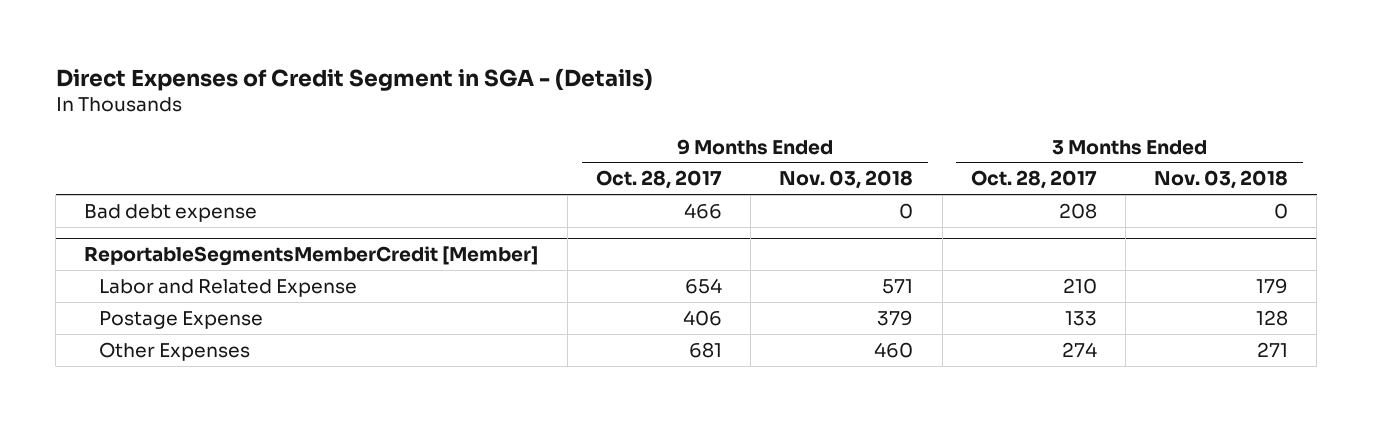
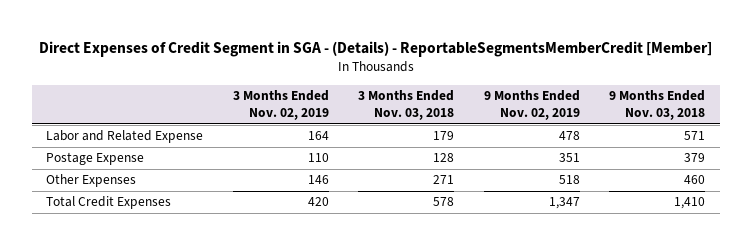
[55,67,653,91] Direct Expenses of Credit Segment in SGA - (Details) -> [38,40,712,57] Direct Expenses of Credit Segment in SGA - (Details) - ReportableSegmentsMemberCredit [Member]
[595,170,722,190] Oct. 28, 2017 -> none
[970,170,1097,190] Oct. 28, 2017 -> none
none -> [232,90,329,121] 3 Months Ended Nov. 02, 2019
none -> [483,90,580,121] 9 Months Ended Nov. 02, 2019
[84,203,258,222] Bad debt expense -> none
[84,246,539,267] ReportableSegmentsMemberCredit [Member] -> none
none -> [46,196,172,210] Total Credit Expenses

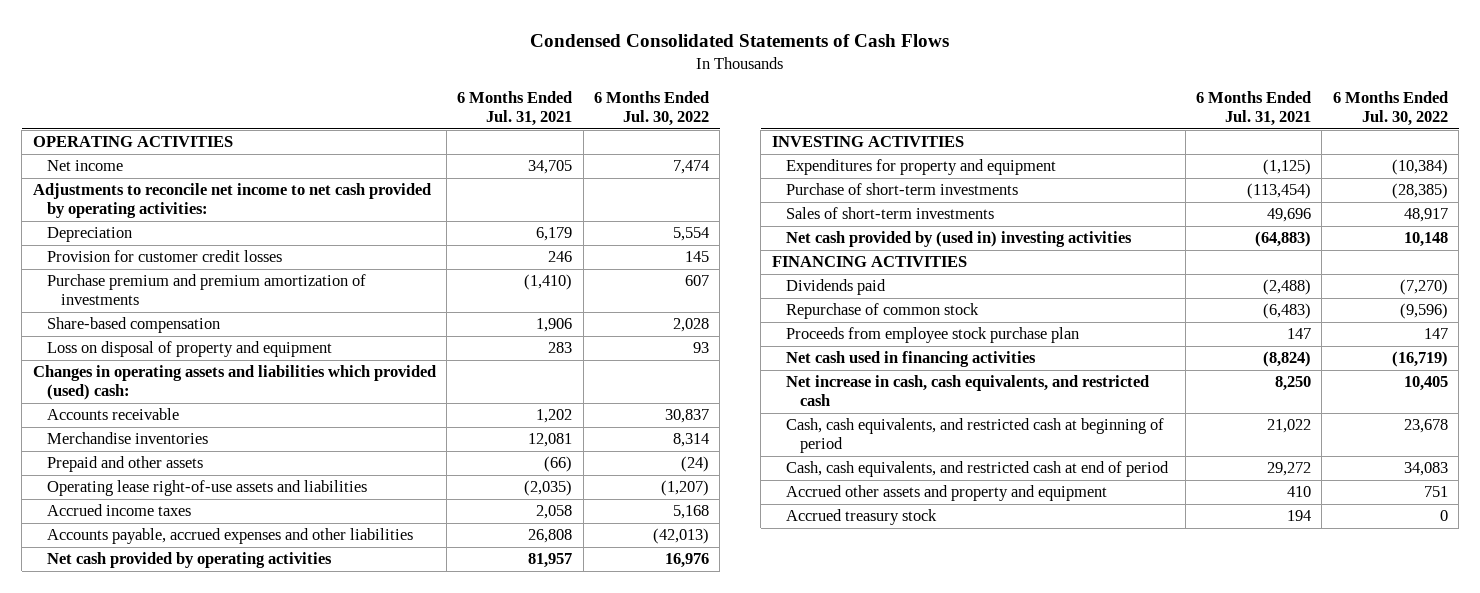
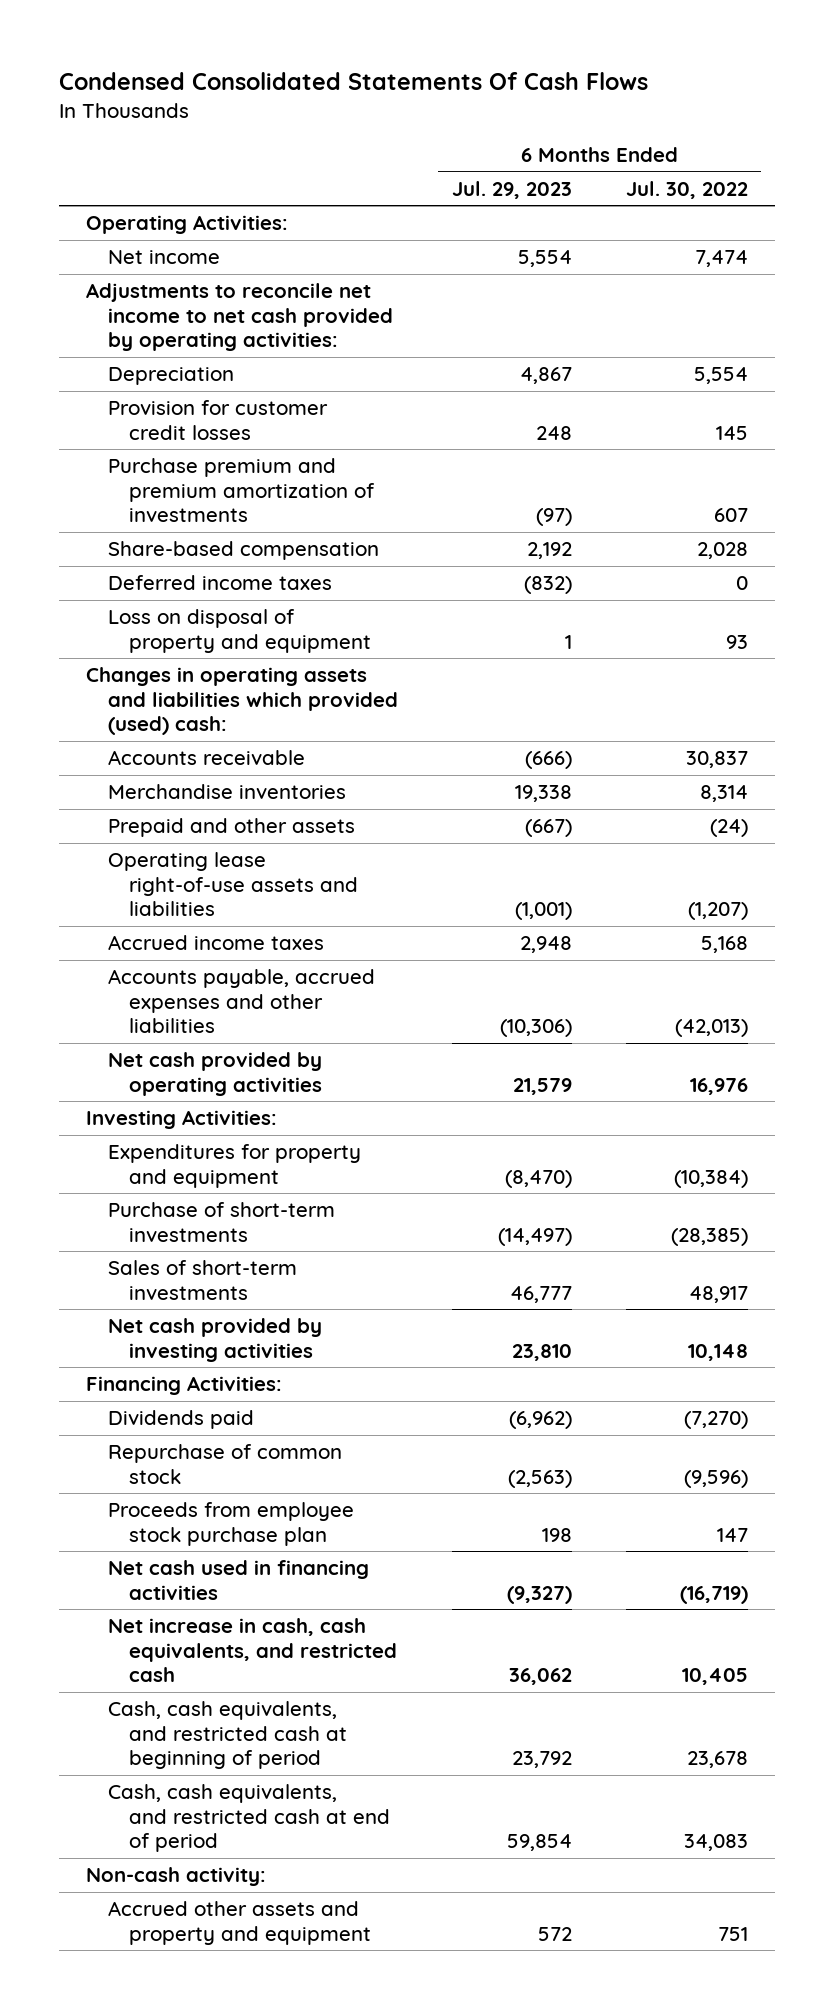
[530,34,950,48] Condensed Consolidated Statements of Cash Flows -> [59,72,649,91] Condensed Consolidated Statements Of Cash Flows
[457,91,573,127] 6 Months Ended Jul. 31, 2021 -> none
none -> [451,180,572,199] Jul. 29, 2023
[32,136,233,148] OPERATING ACTIVITIES -> [86,214,289,234] Operating Activities:
none -> [107,574,332,590] Deferred income taxes
[771,136,964,148] INVESTING ACTIVITIES -> [86,1109,278,1129] Investing Activities:
[785,231,1132,248] Net cash provided by (used in) investing activities -> [107,1317,322,1362] Net cash provided by investing activities
[771,256,967,268] FINANCING ACTIVITIES -> [86,1375,283,1395] Financing Activities:
none -> [86,1866,267,1886] Non-cash activity:
[785,509,937,526] Accrued treasury stock -> none

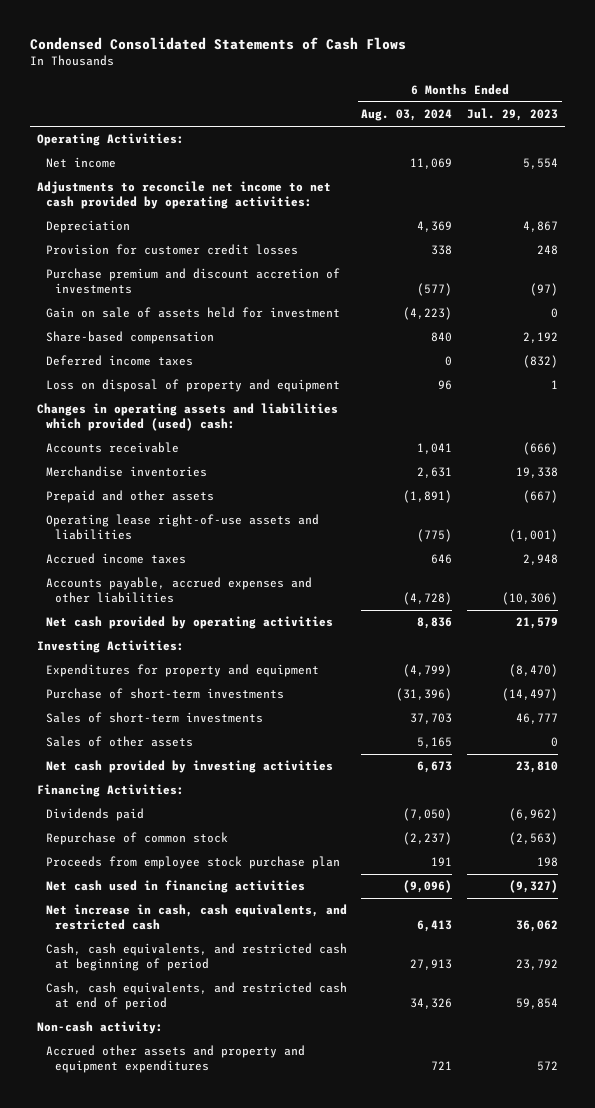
[59,72,649,91] Condensed Consolidated Statements Of Cash Flows -> [29,36,406,50] Condensed Consolidated Statements of Cash Flows
[625,180,748,199] Jul. 30, 2022 -> none
none -> [361,109,453,122] Aug. 03, 2024
[107,457,376,523] Purchase premium and premium amortization of investments -> [45,268,340,295] Purchase premium and discount accretion of investments
none -> [45,307,340,319] Gain on sale of assets held for investment
none -> [45,736,193,748] Sales of other assets
[107,1900,372,1945] Accrued other assets and property and equipment -> [45,1045,305,1074] Accrued other assets and property and equipment expenditures

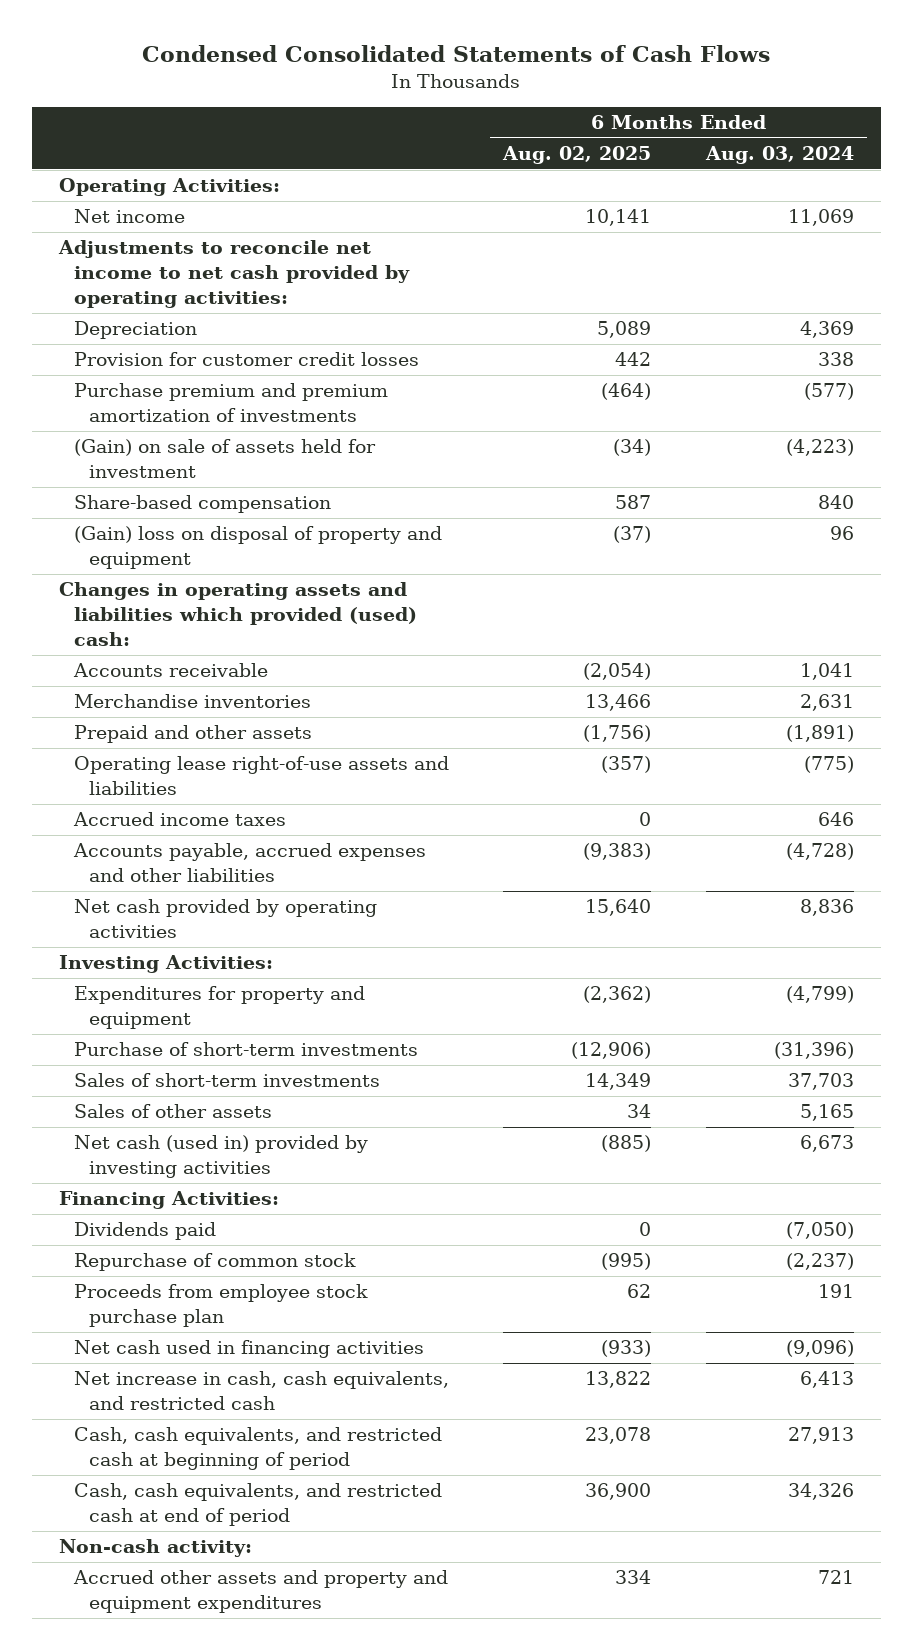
[467,108,559,122] Jul. 29, 2023 -> none
none -> [502,146,652,165] Aug. 02, 2025
[45,268,340,295] Purchase premium and discount accretion of investments -> [74,383,389,423] Purchase premium and premium amortization of investments
[45,307,340,319] Gain on sale of assets held for investment -> [74,439,377,479] (Gain) on sale of assets held for investment
[45,355,193,367] Deferred income taxes -> none
[45,379,340,393] Loss on disposal of property and equipment -> [74,526,443,570] (Gain) loss on disposal of property and equipment
[45,760,333,774] Net cash provided by investing activities -> [74,1135,369,1179] Net cash (used in) provided by investing activities

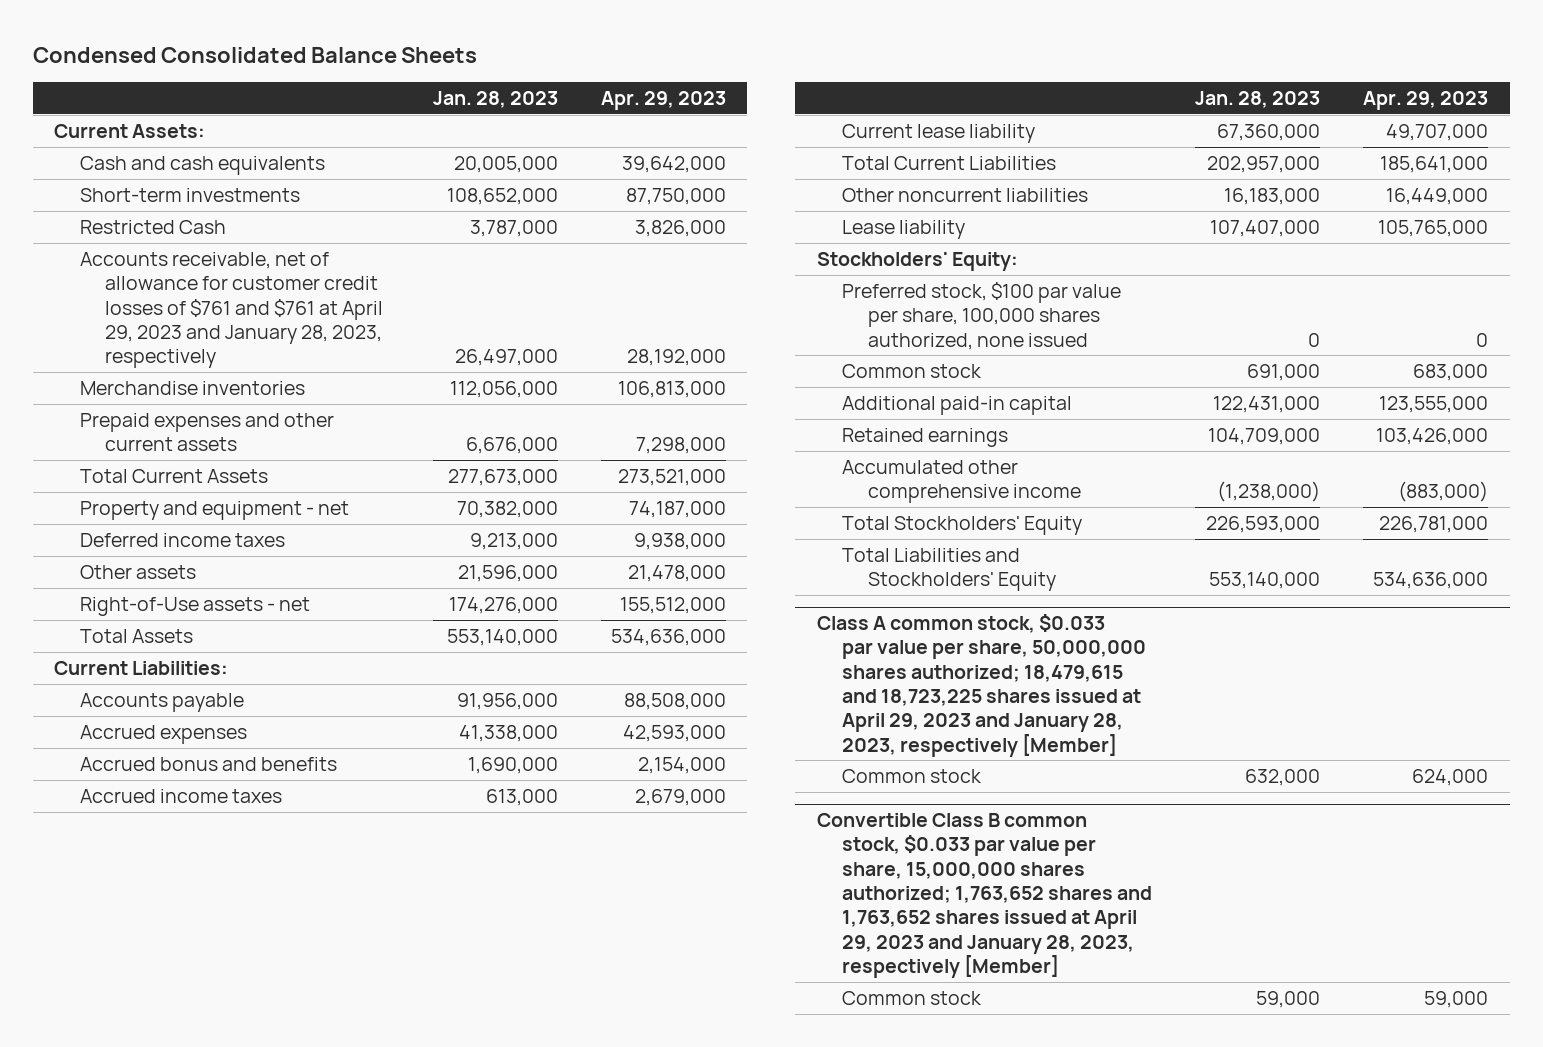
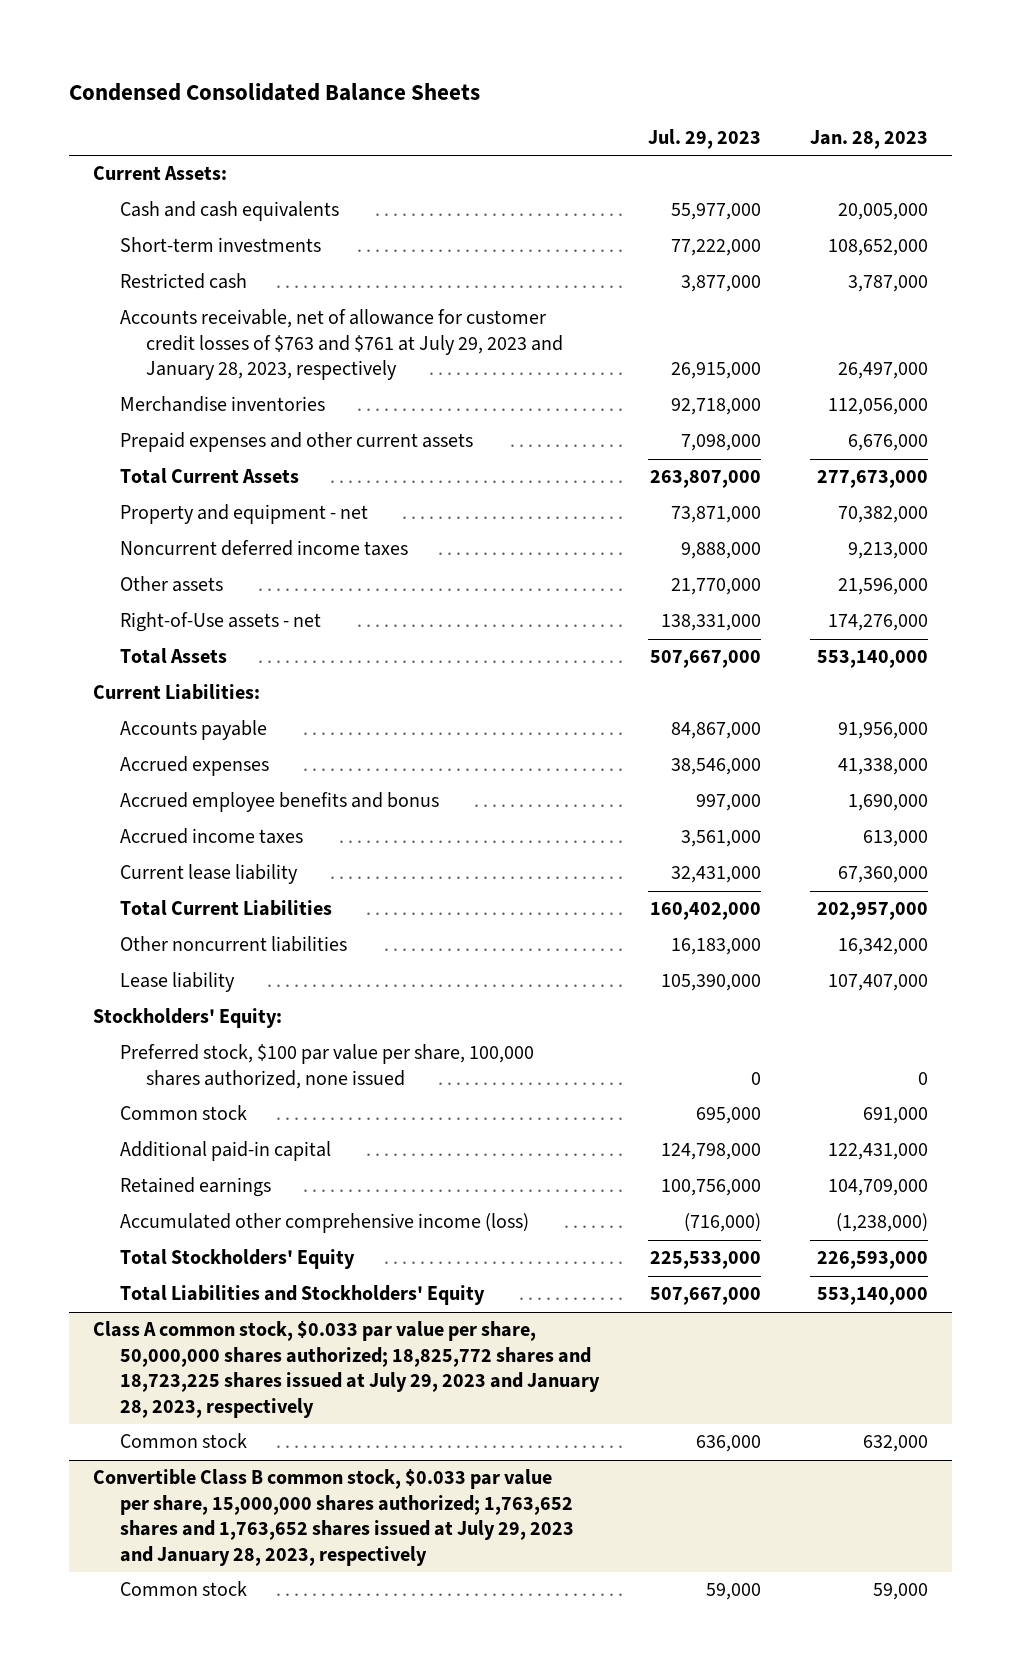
[600,91,726,111] Apr. 29, 2023 -> none
none -> [647,128,761,149] Jul. 29, 2023
[79,219,226,234] Restricted Cash -> [119,273,247,290] Restricted cash
[79,251,384,369] Accounts receivable, net of allowance for customer credit losses of $761 and $761 at April 29, 2023 and January 28, 2023, respectively -> [119,309,564,381] Accounts receivable, net of allowance for customer credit losses of $763 and $761 at July 29, 2023 and January 28, 2023, respectively
[79,532,285,547] Deferred income taxes -> [119,540,408,557] Noncurrent deferred income taxes
[79,756,337,771] Accrued bonus and benefits -> [119,792,439,813] Accrued employee benefits and bonus
[1224,187,1321,205] 16,183,000 -> [837,938,928,956] 16,342,000
[842,459,1081,504] Accumulated other comprehensive income -> [119,1213,529,1234] Accumulated other comprehensive income (loss)
[816,614,1147,757] Class A common stock, $0.033 par value per share, 50,000,000 shares authorized; 18,479,615 and 18,723,225 shares issued at April 29, 2023 and January 28, 2023, respectively [Member] -> [93,1321,600,1418] Class A common stock, $0.033 par value per share, 50,000,000 shares authorized; 18,825,772 shares and 18,723,225 shares issued at July 29, 2023 and January 28, 2023, respectively
[816,813,1153,978] Convertible Class B common stock, $0.033 par value per share, 15,000,000 shares authorized; 1,763,652 shares and 1,763,652 shares issued at April 29, 2023 and January 28, 2023, respectively [Member] -> [93,1469,574,1566] Convertible Class B common stock, $0.033 par value per share, 15,000,000 shares authorized; 1,763,652 shares and 1,763,652 shares issued at July 29, 2023 and January 28, 2023, respectively

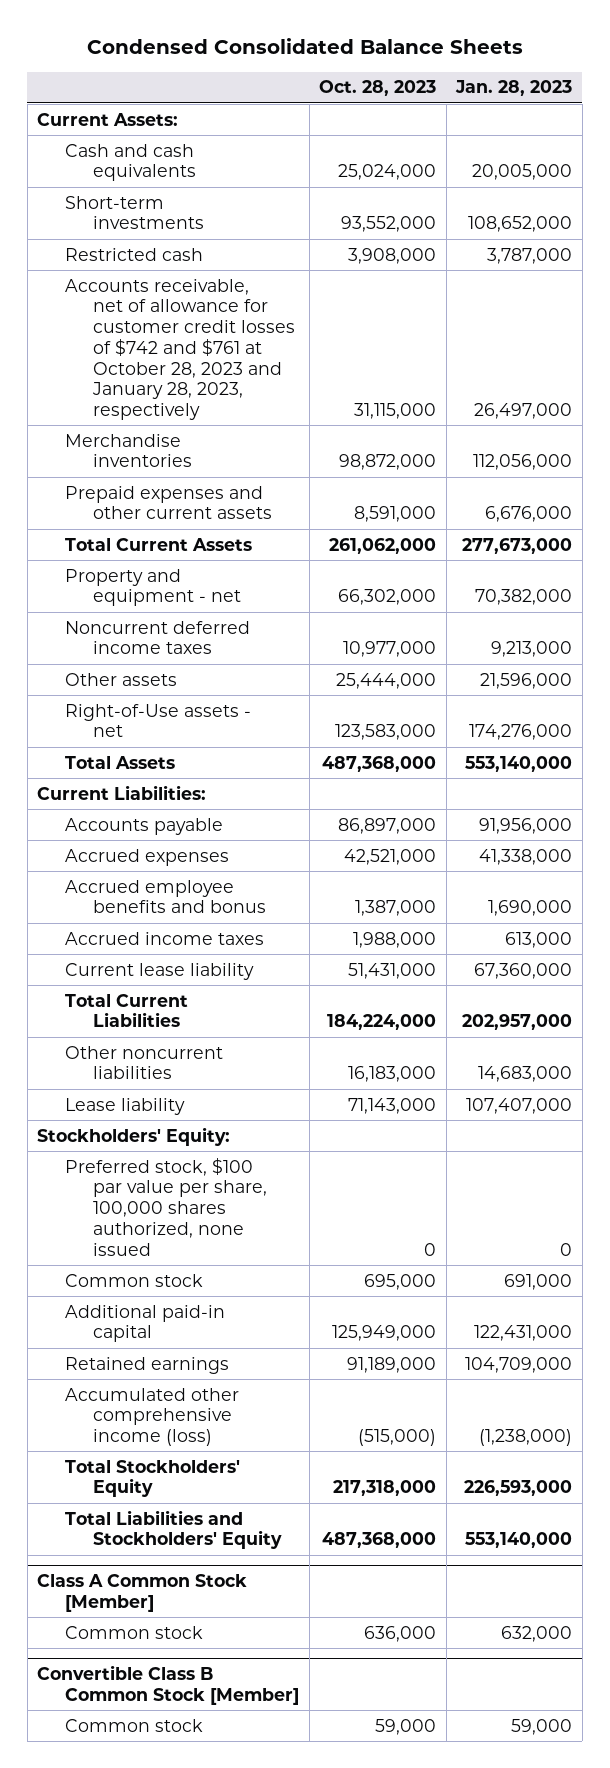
[647,128,761,149] Jul. 29, 2023 -> none
none -> [319,80,437,97] Oct. 28, 2023
[119,309,564,381] Accounts receivable, net of allowance for customer credit losses of $763 and $761 at July 29, 2023 and January 28, 2023, respectively -> [64,278,295,421] Accounts receivable, net of allowance for customer credit losses of $742 and $761 at October 28, 2023 and January 28, 2023, respectively
[837,938,928,956] 16,342,000 -> [478,1066,573,1083] 14,683,000
[93,1321,600,1418] Class A common stock, $0.033 par value per share, 50,000,000 shares authorized; 18,825,772 shares and 18,723,225 shares issued at July 29, 2023 and January 28, 2023, respectively -> [37,1573,248,1612] Class A Common Stock [Member]
[93,1469,574,1566] Convertible Class B common stock, $0.033 par value per share, 15,000,000 shares authorized; 1,763,652 shares and 1,763,652 shares issued at July 29, 2023 and January 28, 2023, respectively -> [37,1664,299,1705] Convertible Class B Common Stock [Member]

